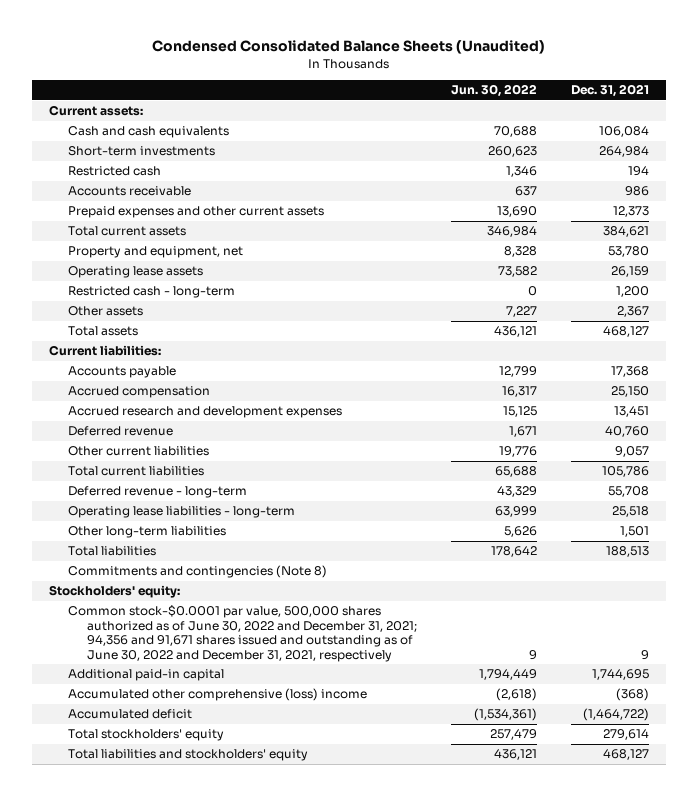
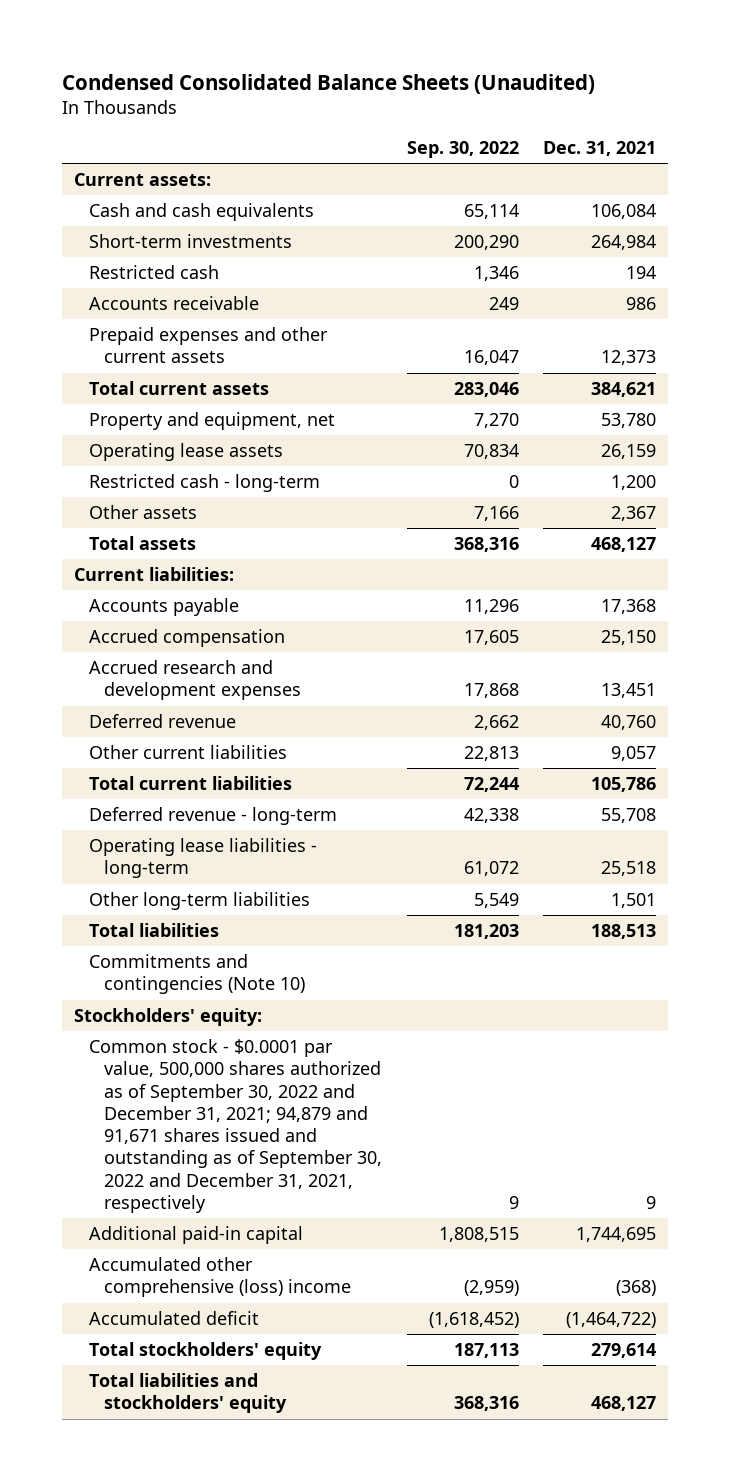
[450,84,537,98] Jun. 30, 2022 -> none
none -> [406,141,519,159] Sep. 30, 2022
[67,565,327,579] Commitments and contingencies (Note 8) -> [89,954,306,995] Commitments and contingencies (Note 10)
[67,605,417,662] Common stock-$0.0001 par value, 500,000 shares authorized as of June 30, 2022 and December 31, 2021; 94,356 and 91,671 shares issued and outstanding as of June 30, 2022 and December 31, 2021, respectively -> [89,1039,383,1213] Common stock - $0.0001 par value, 500,000 shares authorized as of September 30, 2022 and December 31, 2021; 94,879 and 91,671 shares issued and outstanding as of September 30, 2022 and December 31, 2021, respectively

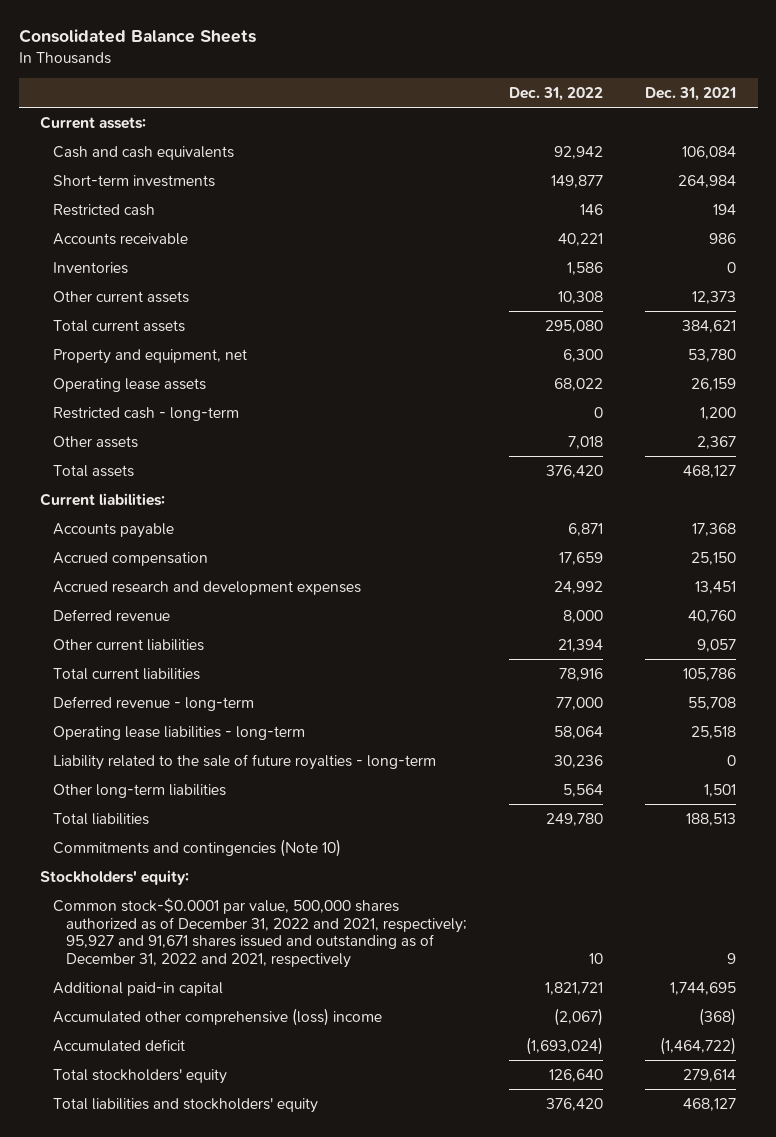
[62,74,596,95] Condensed Consolidated Balance Sheets (Unaudited) -> [18,29,256,44] Consolidated Balance Sheets
[406,141,519,159] Sep. 30, 2022 -> none
none -> [509,87,604,102] Dec. 31, 2022
none -> [52,261,128,274] Inventories
[89,327,329,364] Prepaid expenses and other current assets -> [52,290,189,303] Other current assets
none -> [52,753,436,770] Liability related to the sale of future royalties - long-term
[89,1039,383,1213] Common stock - $0.0001 par value, 500,000 shares authorized as of September 30, 2022 and December 31, 2021; 94,879 and 91,671 shares issued and outstanding as of September 30, 2022 and December 31, 2021, respectively -> [52,897,467,968] Common stock-$0.0001 par value, 500,000 shares authorized as of December 31, 2022 and 2021, respectively; 95,927 and 91,671 shares issued and outstanding as of December 31, 2022 and 2021, respectively

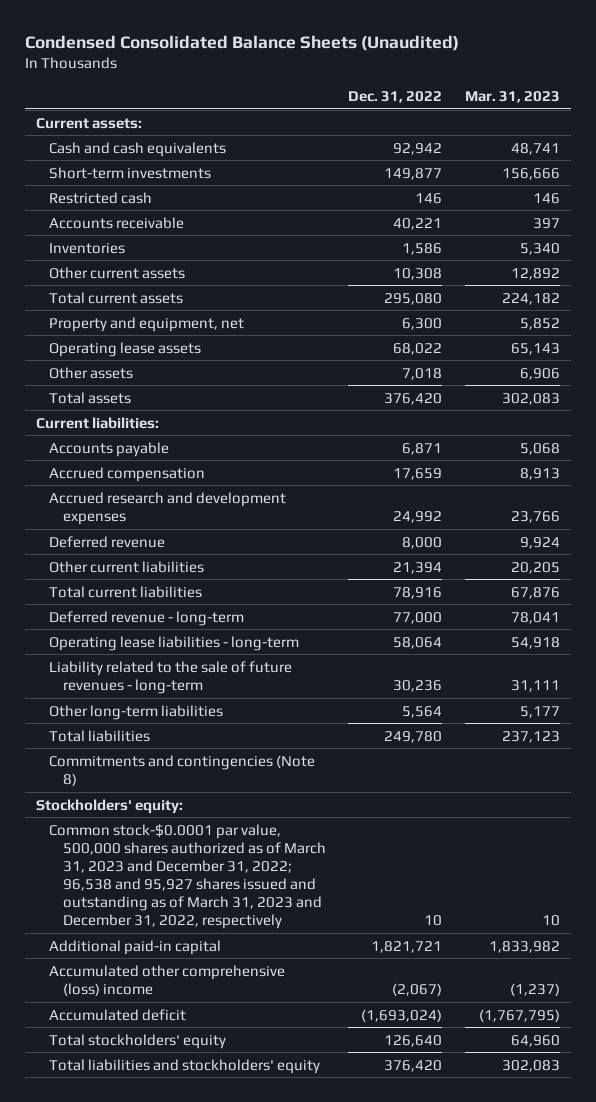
[18,29,256,44] Consolidated Balance Sheets -> [24,35,459,52] Condensed Consolidated Balance Sheets (Unaudited)
[645,87,737,102] Dec. 31, 2021 -> none
none -> [464,90,560,103] Mar. 31, 2023
[52,406,239,421] Restricted cash - long-term -> none
[52,753,436,770] Liability related to the sale of future royalties - long-term -> [49,660,293,694] Liability related to the sale of future revenues - long-term
[52,838,341,857] Commitments and contingencies (Note 10) -> [49,754,316,786] Commitments and contingencies (Note 8)
[52,897,467,968] Common stock-$0.0001 par value, 500,000 shares authorized as of December 31, 2022 and 2021, respectively; 95,927 and 91,671 shares issued and outstanding as of December 31, 2022 and 2021, respectively -> [49,823,326,930] Common stock-$0.0001 par value, 500,000 shares authorized as of March 31, 2023 and December 31, 2022; 96,538 and 95,927 shares issued and outstanding as of March 31, 2023 and December 31, 2022, respectively

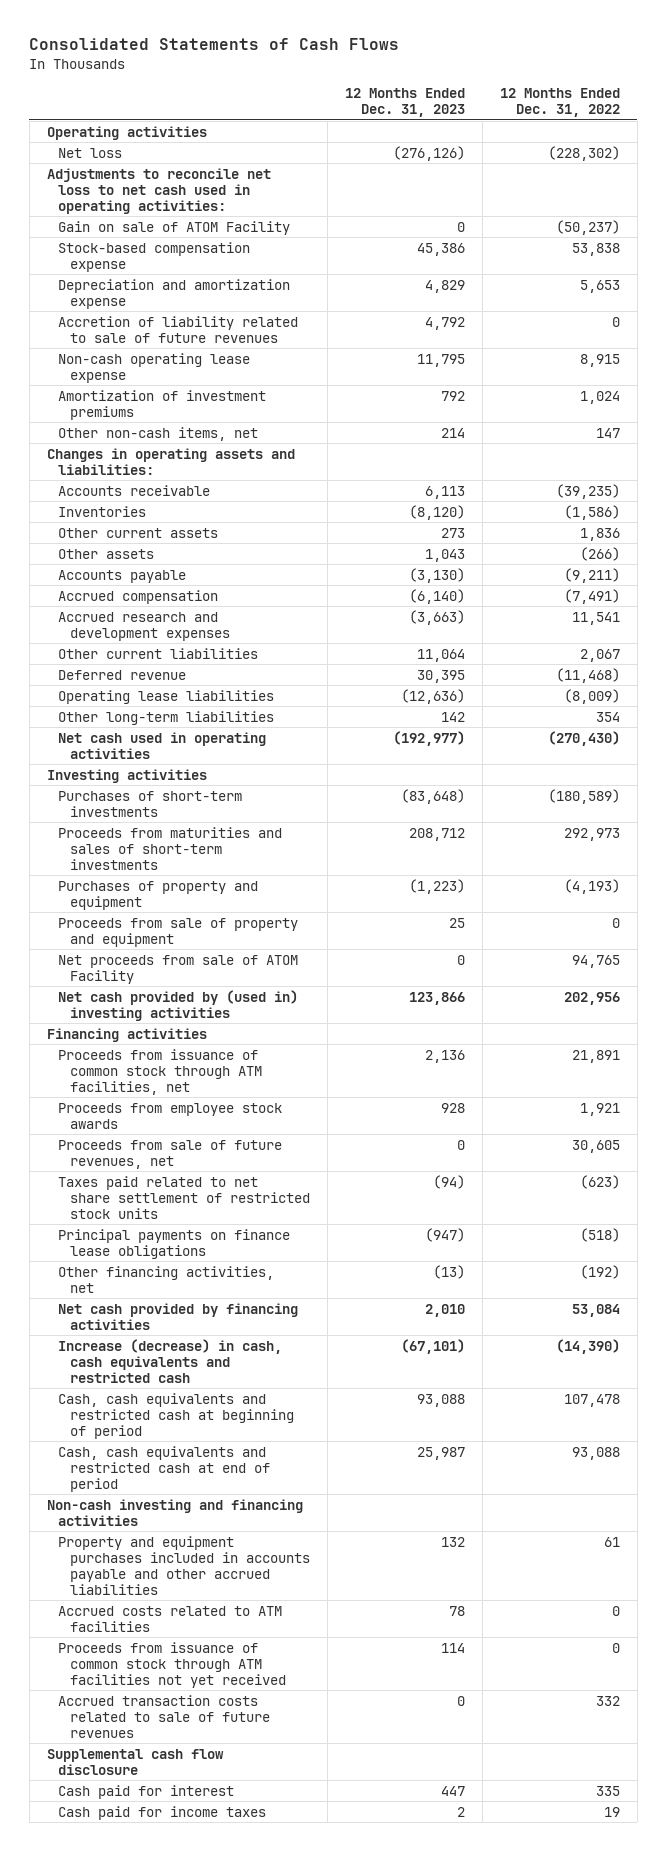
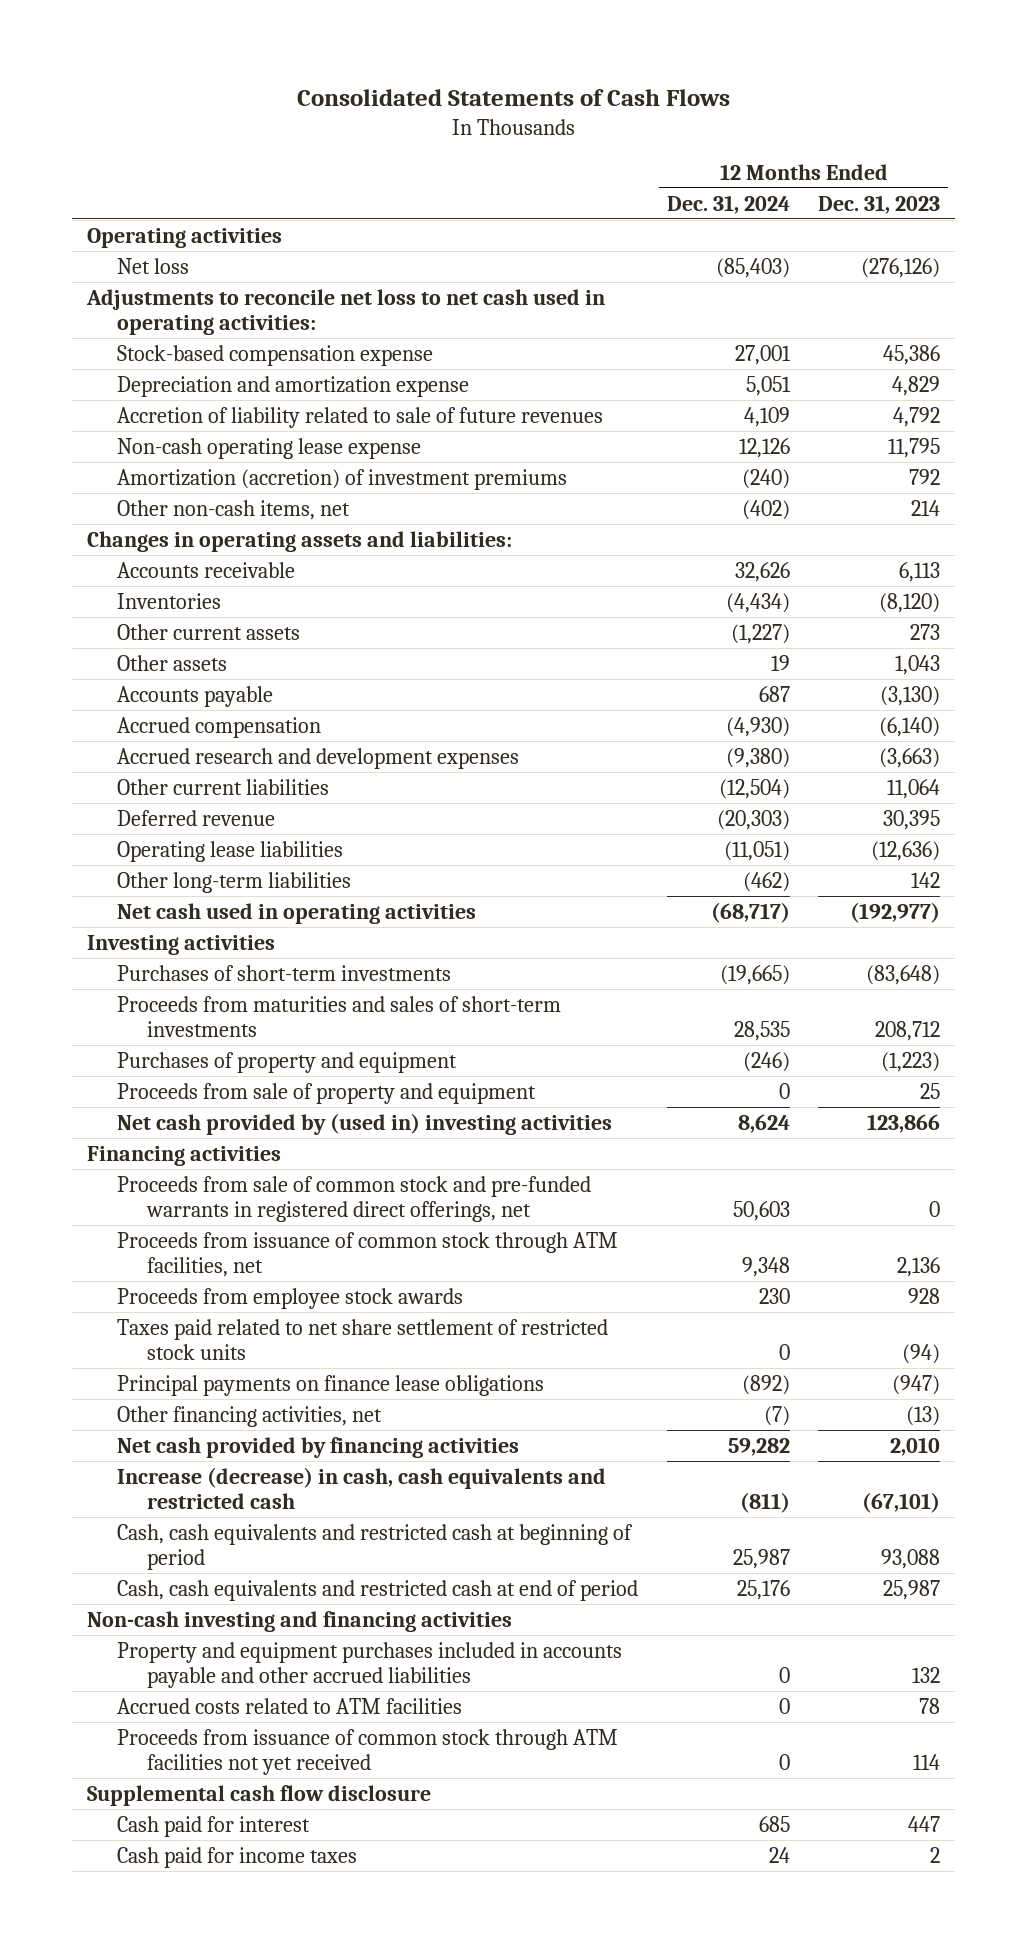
[499,87,620,117] 12 Months Ended Dec. 31, 2022 -> none
none -> [666,194,790,214] Dec. 31, 2024
[58,220,291,235] Gain on sale of ATOM Facility -> none
[58,389,267,420] Amortization of investment premiums -> [116,468,567,490] Amortization (accretion) of investment premiums
[58,954,299,984] Net proceeds from sale of ATOM Facility -> none
none -> [116,1175,591,1223] Proceeds from sale of common stock and pre-funded warrants in registered direct offerings, net
[58,1139,283,1169] Proceeds from sale of future revenues, net -> none
[58,1694,270,1738] Accrued transaction costs related to sale of future revenues -> none

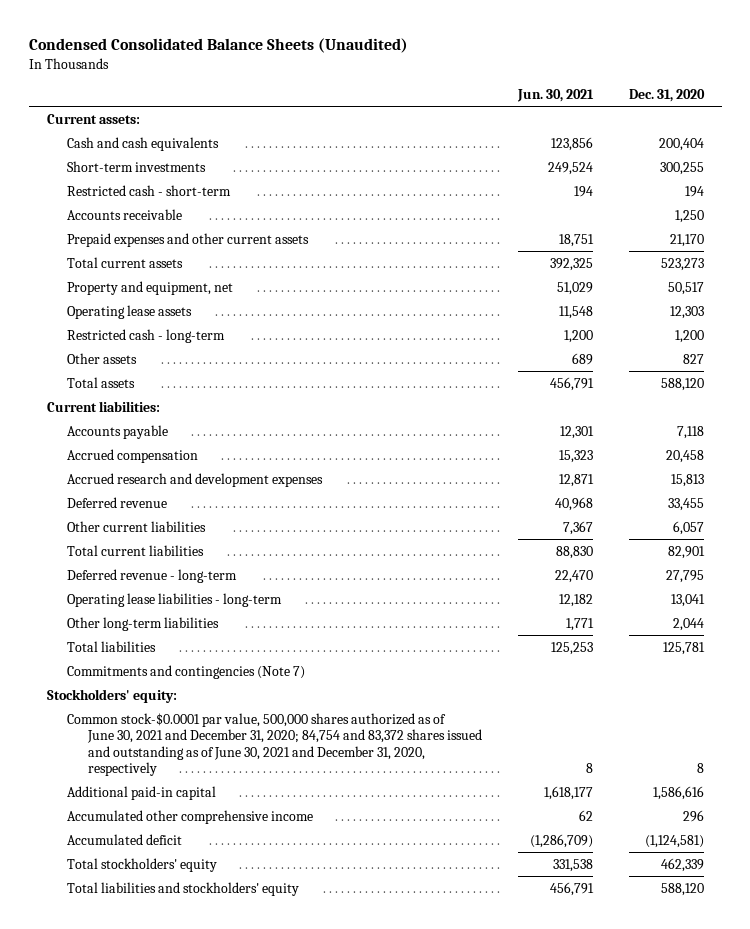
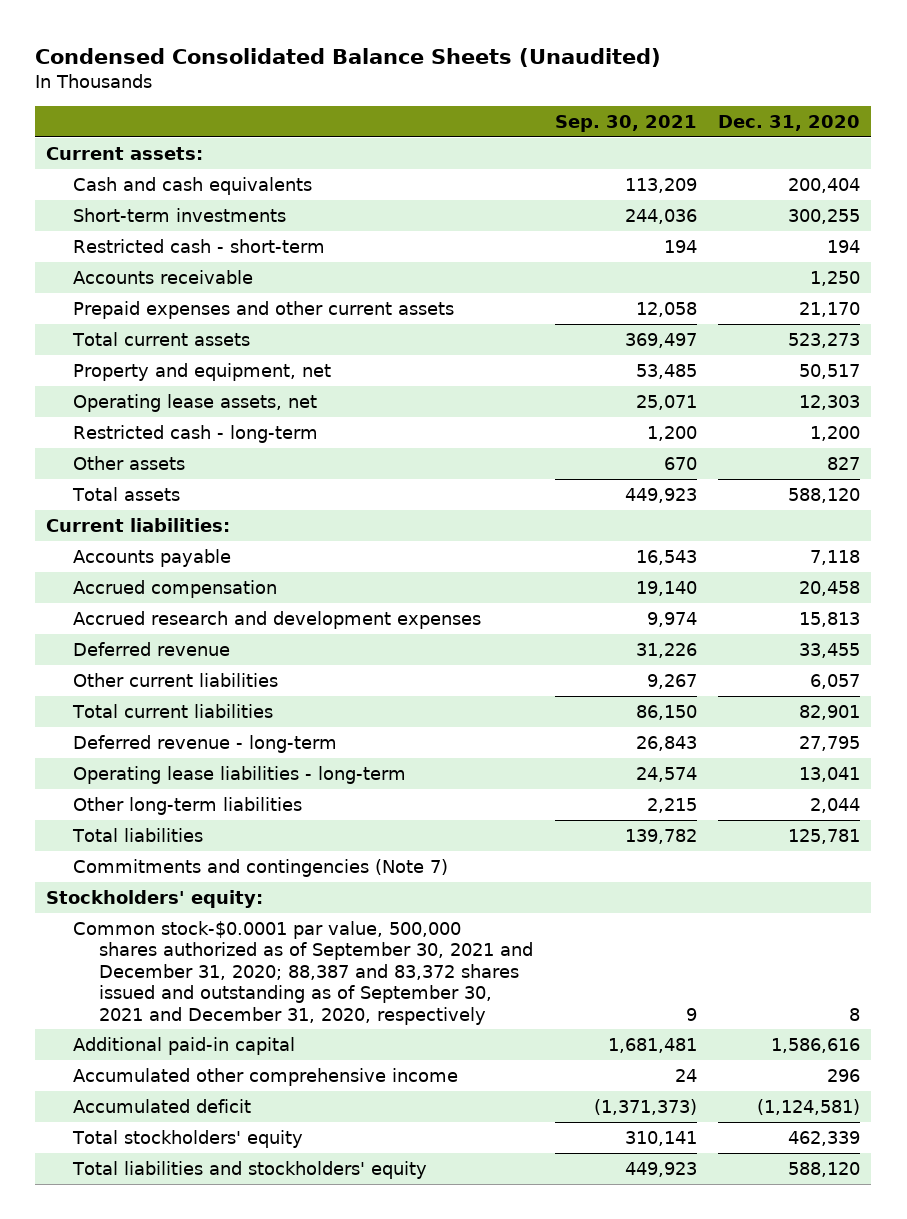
[516,88,594,102] Jun. 30, 2021 -> none
none -> [554,115,697,133] Sep. 30, 2021
[67,304,193,319] Operating lease assets -> [72,393,317,412] Operating lease assets, net
[67,712,482,776] Common stock-$0.0001 par value, 500,000 shares authorized as of June 30, 2021 and December 31, 2020; 84,754 and 83,372 shares issued and outstanding as of June 30, 2021 and December 31, 2020, respectively -> [72,920,533,1025] Common stock-$0.0001 par value, 500,000 shares authorized as of September 30, 2021 and December 31, 2020; 88,387 and 83,372 shares issued and outstanding as of September 30, 2021 and December 31, 2020, respectively

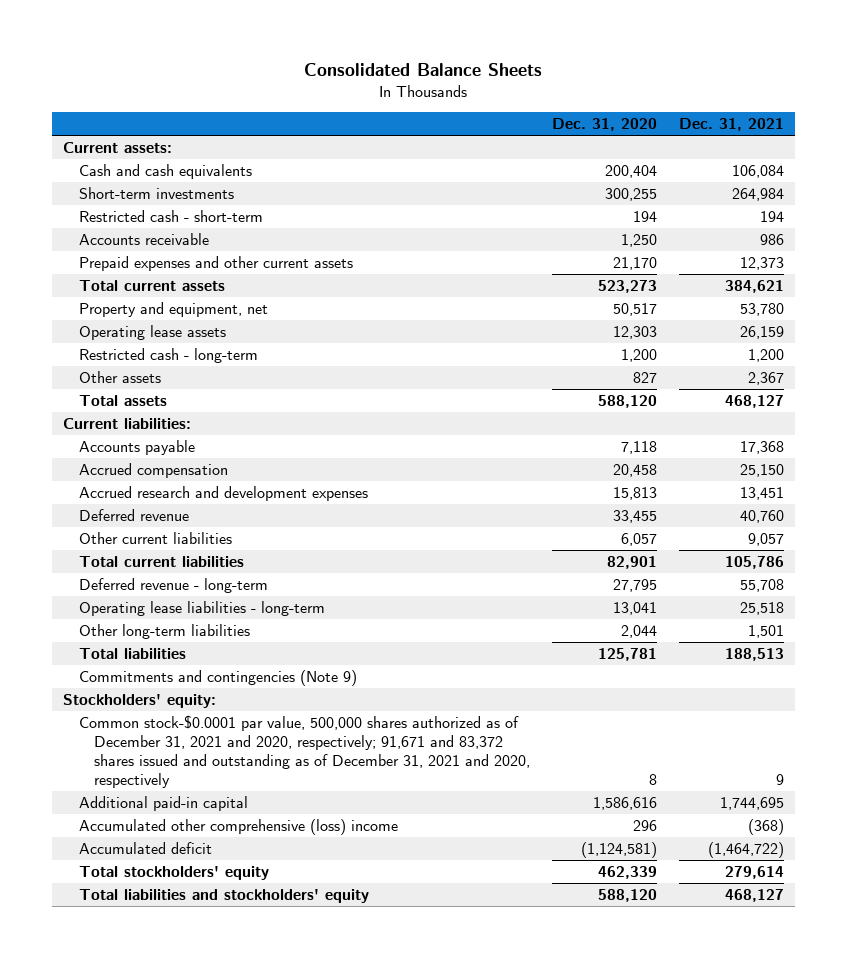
[35,47,662,67] Condensed Consolidated Balance Sheets (Unaudited) -> [304,62,543,76] Consolidated Balance Sheets
[554,115,697,133] Sep. 30, 2021 -> none
none -> [679,118,785,132] Dec. 31, 2021
[72,393,317,412] Operating lease assets, net -> [78,324,226,340] Operating lease assets
[72,858,448,877] Commitments and contingencies (Note 7) -> [78,669,357,686] Commitments and contingencies (Note 9)
[72,920,533,1025] Common stock-$0.0001 par value, 500,000 shares authorized as of September 30, 2021 and December 31, 2020; 88,387 and 83,372 shares issued and outstanding as of September 30, 2021 and December 31, 2020, respectively -> [78,714,531,789] Common stock-$0.0001 par value, 500,000 shares authorized as of December 31, 2021 and 2020, respectively; 91,671 and 83,372 shares issued and outstanding as of December 31, 2021 and 2020, respectively
[72,1067,458,1086] Accumulated other comprehensive income -> [78,818,398,835] Accumulated other comprehensive (loss) income

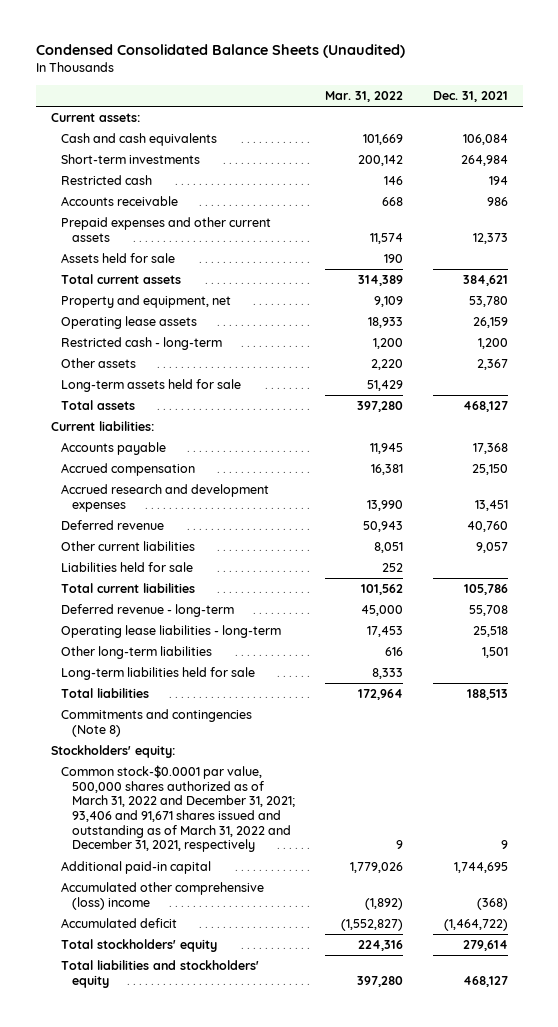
[304,62,543,76] Consolidated Balance Sheets -> [35,44,405,59] Condensed Consolidated Balance Sheets (Unaudited)
[552,118,658,132] Dec. 31, 2020 -> none
none -> [324,90,403,102] Mar. 31, 2022
[78,209,263,222] Restricted cash - short-term -> [61,175,153,186] Restricted cash
none -> [61,253,176,264] Assets held for sale
none -> [61,379,242,393] Long-term assets held for sale
none -> [61,562,194,573] Liabilities held for sale
none -> [61,667,256,681] Long-term liabilities held for sale
[78,669,357,686] Commitments and contingencies (Note 9) -> [61,709,253,737] Commitments and contingencies (Note 8)
[78,714,531,789] Common stock-$0.0001 par value, 500,000 shares authorized as of December 31, 2021 and 2020, respectively; 91,671 and 83,372 shares issued and outstanding as of December 31, 2021 and 2020, respectively -> [61,765,295,853] Common stock-$0.0001 par value, 500,000 shares authorized as of March 31, 2022 and December 31, 2021; 93,406 and 91,671 shares issued and outstanding as of March 31, 2022 and December 31, 2021, respectively

